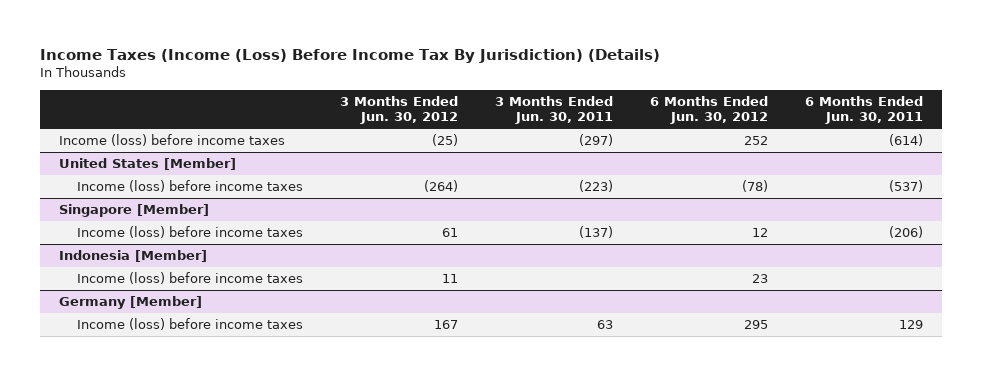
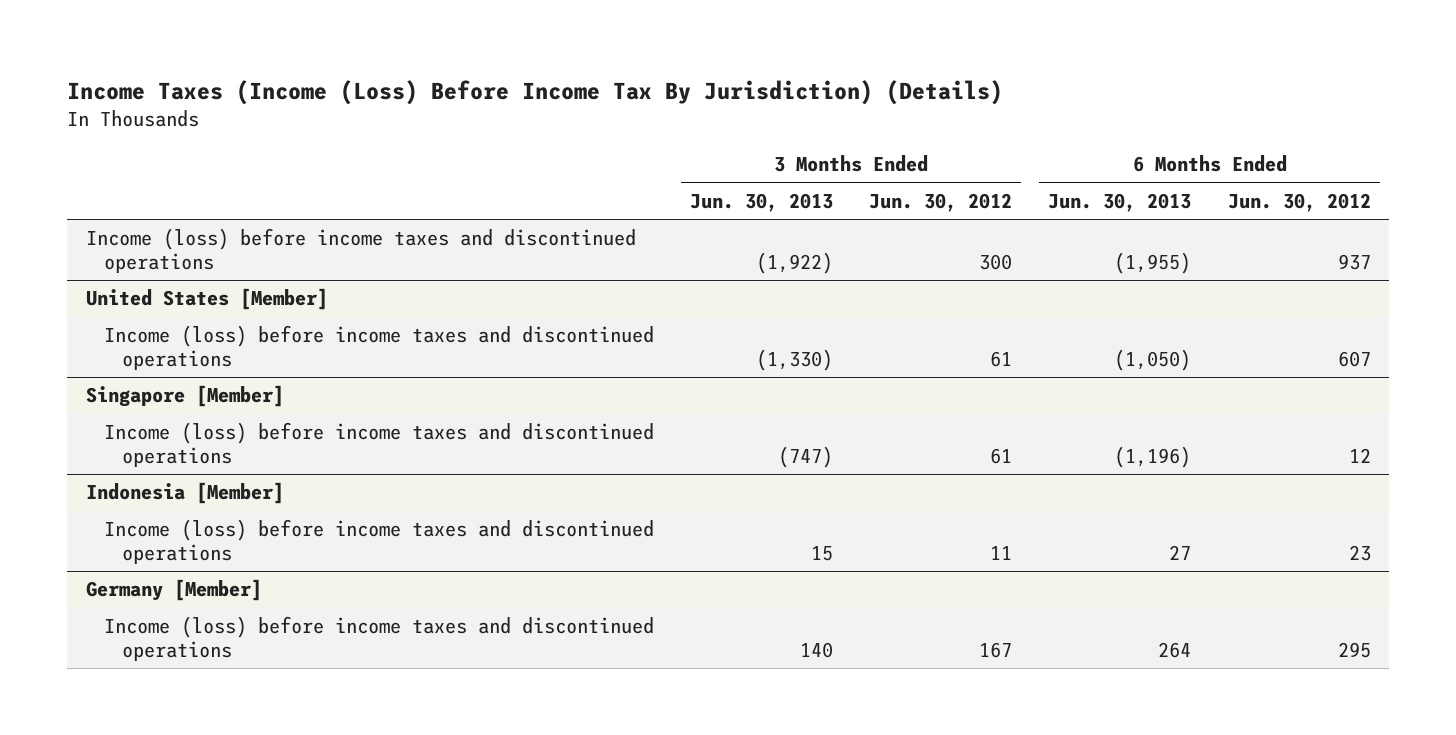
[495,96,614,125] 3 Months Ended Jun. 30, 2011 -> none
[805,96,924,125] 6 Months Ended Jun. 30, 2011 -> none
none -> [690,192,834,212] Jun. 30, 2013
none -> [1048,192,1192,212] Jun. 30, 2013
[58,134,285,147] Income (loss) before income taxes -> [85,228,636,273] Income (loss) before income taxes and discontinued operations
[431,134,458,147] (25) -> [979,253,1013,270] 300
[744,136,769,146] 252 -> [1337,253,1371,270] 937
[76,180,303,193] Income (loss) before income taxes -> [103,325,654,370] Income (loss) before income taxes and discontinued operations
[423,180,458,193] (264) -> [990,350,1013,367] 61
[742,180,769,193] (78) -> [1337,350,1371,367] 607
[76,226,303,239] Income (loss) before income taxes -> [103,422,654,467] Income (loss) before income taxes and discontinued operations
[76,272,303,285] Income (loss) before income taxes -> [103,519,654,564] Income (loss) before income taxes and discontinued operations
[76,318,303,331] Income (loss) before income taxes -> [103,616,654,661] Income (loss) before income taxes and discontinued operations

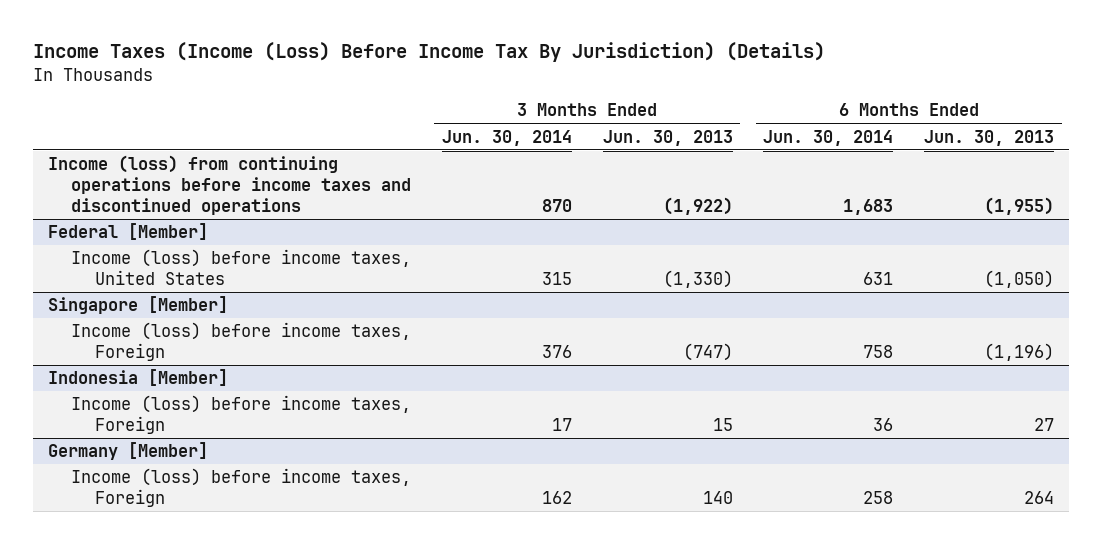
[869,192,1013,212] Jun. 30, 2012 -> none
[1227,192,1371,212] Jun. 30, 2012 -> none
none -> [441,129,572,146] Jun. 30, 2014
none -> [763,129,894,146] Jun. 30, 2014
[85,288,328,311] United States [Member] -> none
[85,228,636,273] Income (loss) before income taxes and discontinued operations -> [47,155,412,215] Income (loss) from continuing operations before income taxes and discontinued operations
none -> [47,223,208,241] Federal [Member]
[103,325,654,370] Income (loss) before income taxes and discontinued operations -> [71,249,412,285] Income (loss) before income taxes, United States
[103,422,654,467] Income (loss) before income taxes and discontinued operations -> [71,322,412,361] Income (loss) before income taxes, Foreign
[103,519,654,564] Income (loss) before income taxes and discontinued operations -> [71,395,412,434] Income (loss) before income taxes, Foreign
[103,616,654,661] Income (loss) before income taxes and discontinued operations -> [71,468,412,507] Income (loss) before income taxes, Foreign

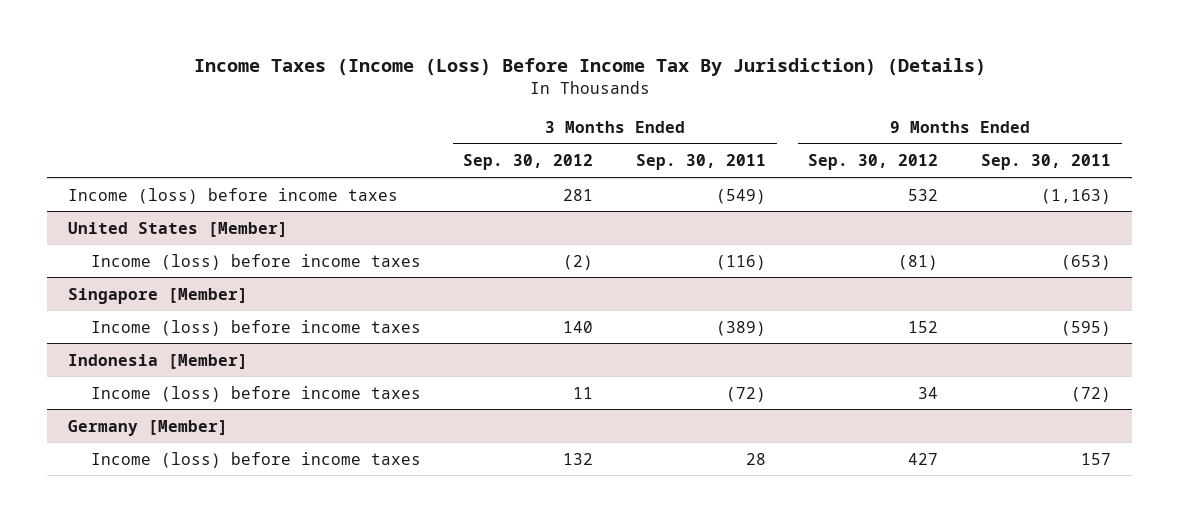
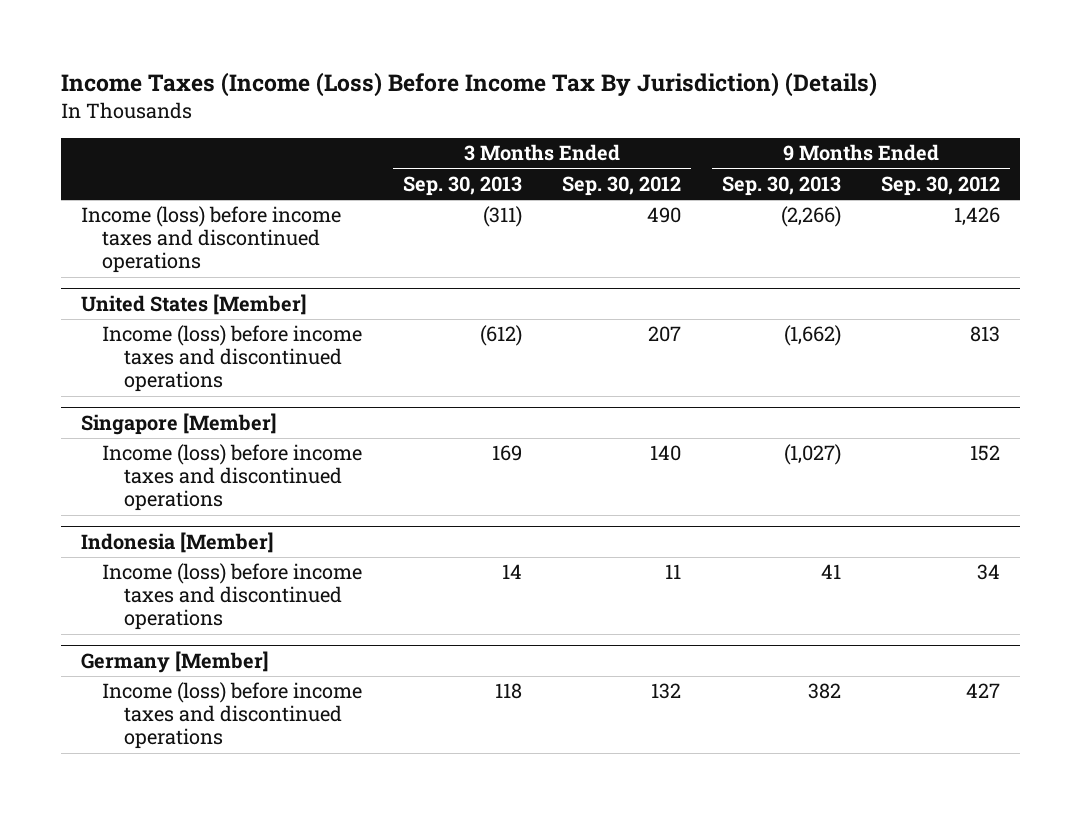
[635,154,766,171] Sep. 30, 2011 -> none
[981,154,1112,171] Sep. 30, 2011 -> none
none -> [402,175,522,196] Sep. 30, 2013
none -> [721,175,841,196] Sep. 30, 2013
[68,187,399,204] Income (loss) before income taxes -> [80,206,341,274] Income (loss) before income taxes and discontinued operations
[563,188,594,201] 281 -> [647,207,682,224] 490
[908,188,939,201] 532 -> [954,207,1001,227] 1,426
[90,253,421,270] Income (loss) before income taxes -> [102,325,363,393] Income (loss) before income taxes and discontinued operations
[563,254,594,270] (2) -> [648,326,682,343] 207
[898,254,939,270] (81) -> [970,326,1001,343] 813
[90,319,421,336] Income (loss) before income taxes -> [102,444,363,512] Income (loss) before income taxes and discontinued operations
[90,385,421,402] Income (loss) before income taxes -> [102,563,363,631] Income (loss) before income taxes and discontinued operations
[90,451,421,468] Income (loss) before income taxes -> [102,682,363,750] Income (loss) before income taxes and discontinued operations

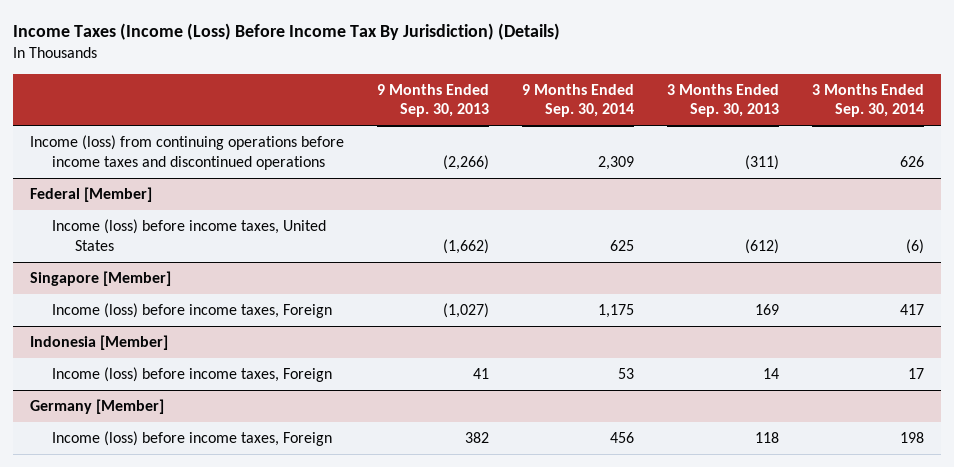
[562,175,682,196] Sep. 30, 2012 -> none
[881,175,1001,196] Sep. 30, 2012 -> none
none -> [522,83,635,118] 9 Months Ended Sep. 30, 2014
none -> [812,83,925,118] 3 Months Ended Sep. 30, 2014
[80,293,307,315] United States [Member] -> none
[80,206,341,274] Income (loss) before income taxes and discontinued operations -> [29,134,344,170] Income (loss) from continuing operations before income taxes and discontinued operations
none -> [29,186,152,202] Federal [Member]
[102,325,363,393] Income (loss) before income taxes and discontinued operations -> [52,218,327,251] Income (loss) before income taxes, United States
[102,444,363,512] Income (loss) before income taxes and discontinued operations -> [52,302,333,318] Income (loss) before income taxes, Foreign
[102,563,363,631] Income (loss) before income taxes and discontinued operations -> [52,366,333,382] Income (loss) before income taxes, Foreign
[102,682,363,750] Income (loss) before income taxes and discontinued operations -> [52,430,333,446] Income (loss) before income taxes, Foreign

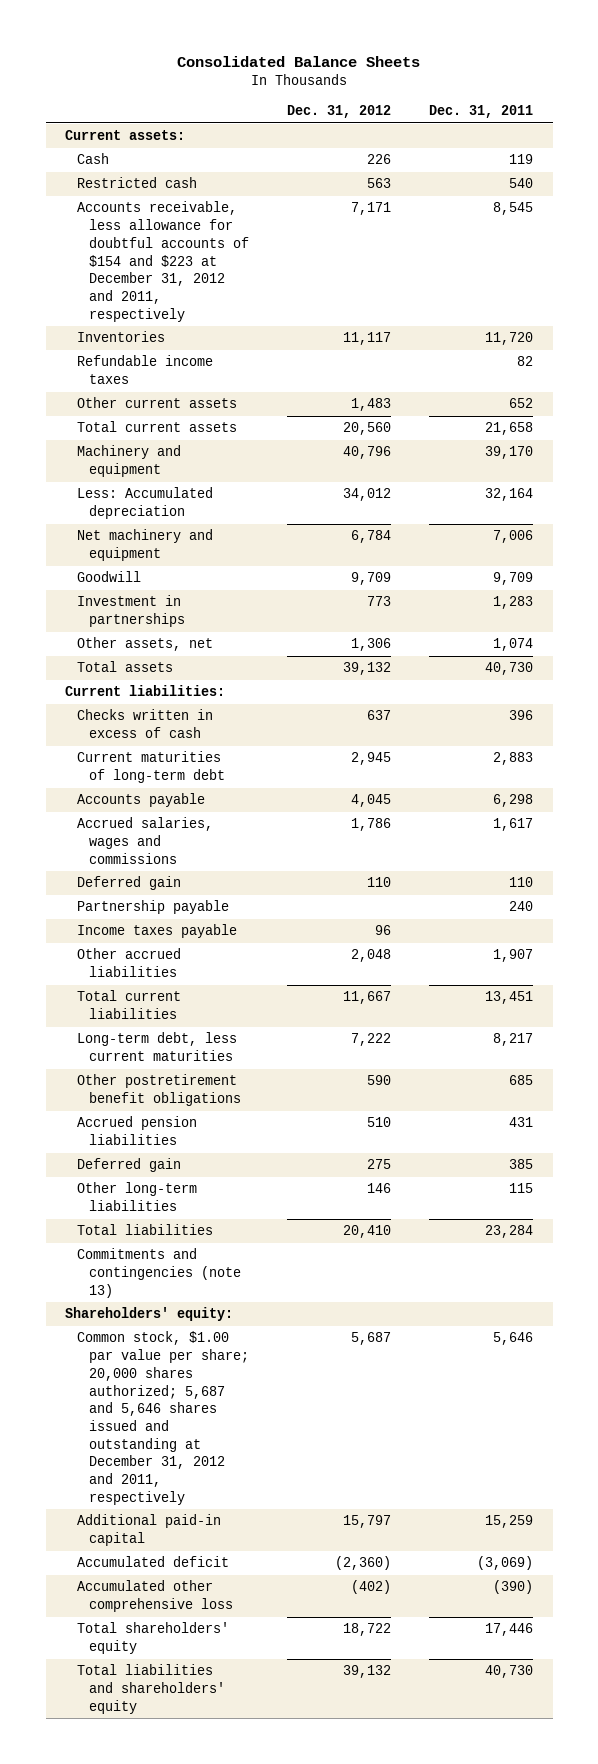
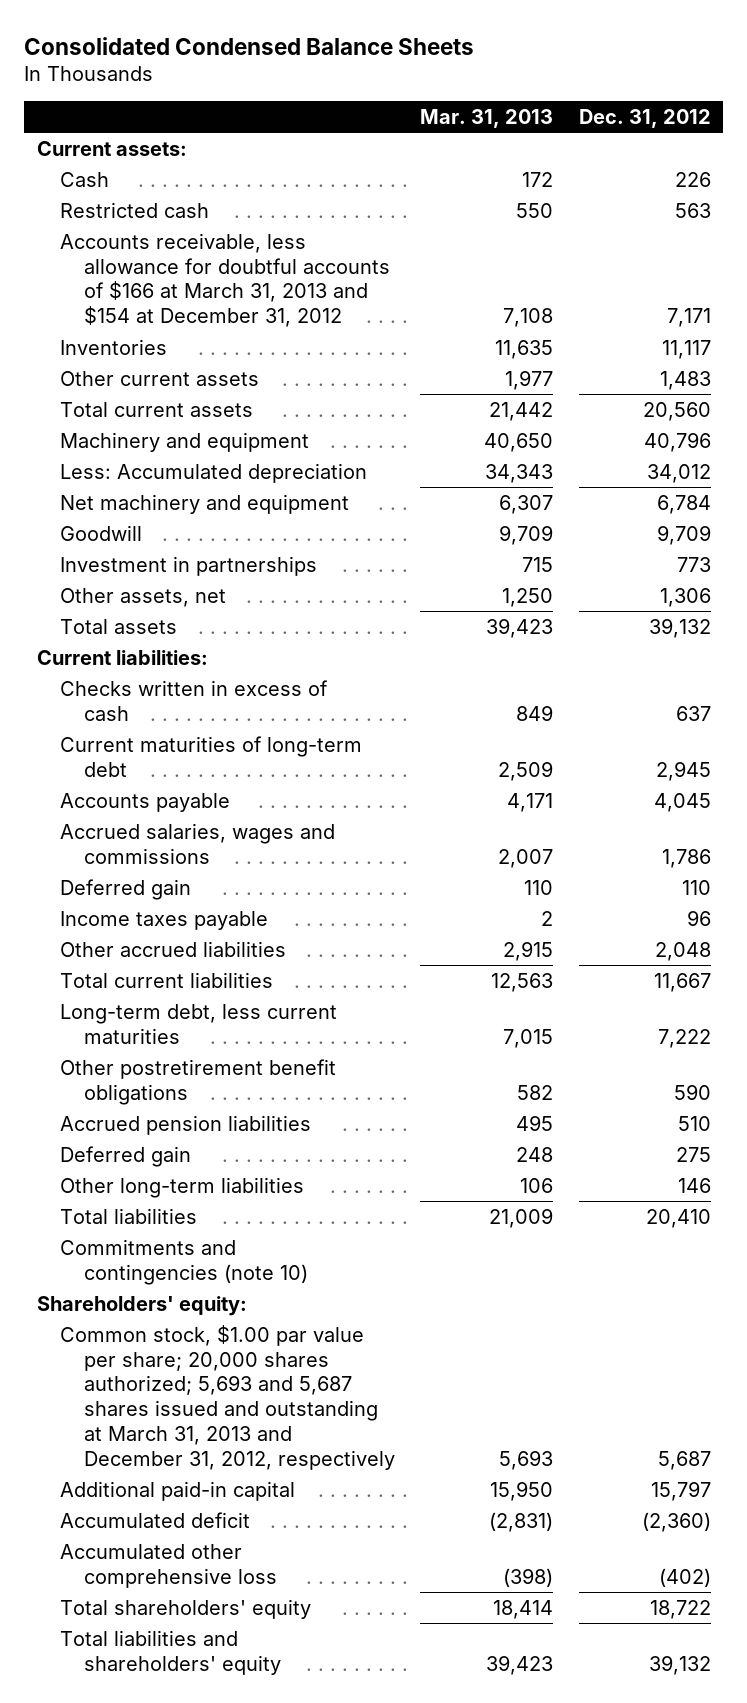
[177,55,421,67] Consolidated Balance Sheets -> [23,36,474,55] Consolidated Condensed Balance Sheets
[429,105,534,119] Dec. 31, 2011 -> none
none -> [420,108,554,128] Mar. 31, 2013
[76,201,250,322] Accounts receivable, less allowance for doubtful accounts of $154 and $223 at December 31, 2012 and 2011, respectively -> [60,232,390,328] Accounts receivable, less allowance for doubtful accounts of $166 at March 31, 2013 and $154 at December 31, 2012
[76,355,213,385] Refundable income taxes -> none
[76,900,229,915] Partnership payable -> none
[76,1248,242,1298] Commitments and contingencies (note 13) -> [60,1238,308,1285] Commitments and contingencies (note 10)
[76,1331,250,1505] Common stock, $1.00 par value per share; 20,000 shares authorized; 5,687 and 5,646 shares issued and outstanding at December 31, 2012 and 2011, respectively -> [60,1324,395,1470] Common stock, $1.00 par value per share; 20,000 shares authorized; 5,693 and 5,687 shares issued and outstanding at March 31, 2013 and December 31, 2012, respectively

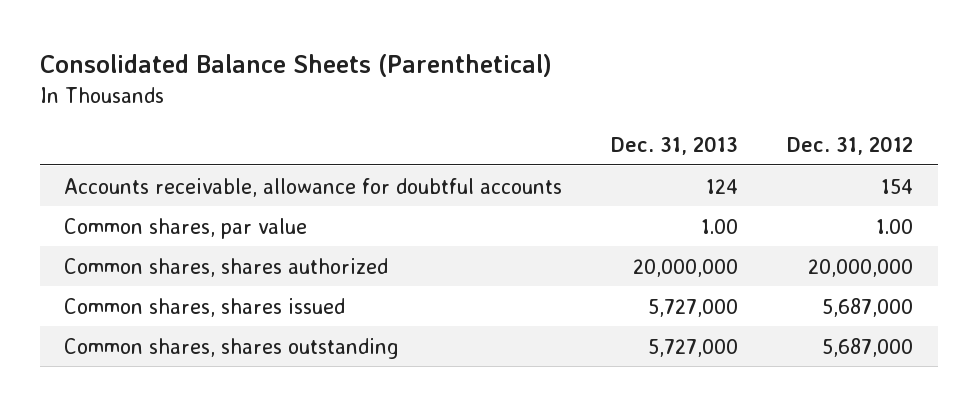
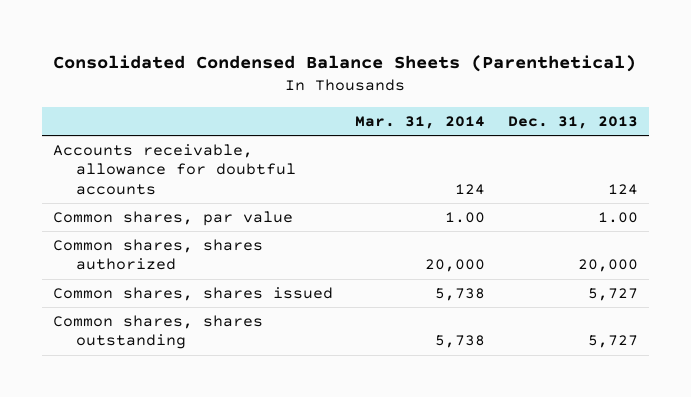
[39,54,552,78] Consolidated Balance Sheets (Parenthetical) -> [53,54,637,72] Consolidated Condensed Balance Sheets (Parenthetical)
[787,135,914,155] Dec. 31, 2012 -> none
none -> [355,115,486,129] Mar. 31, 2014
[633,258,739,277] 20,000,000 -> [577,259,638,273] 20,000
[648,298,739,317] 5,727,000 -> [587,288,638,302] 5,727
[648,338,739,357] 5,727,000 -> [587,335,638,349] 5,727

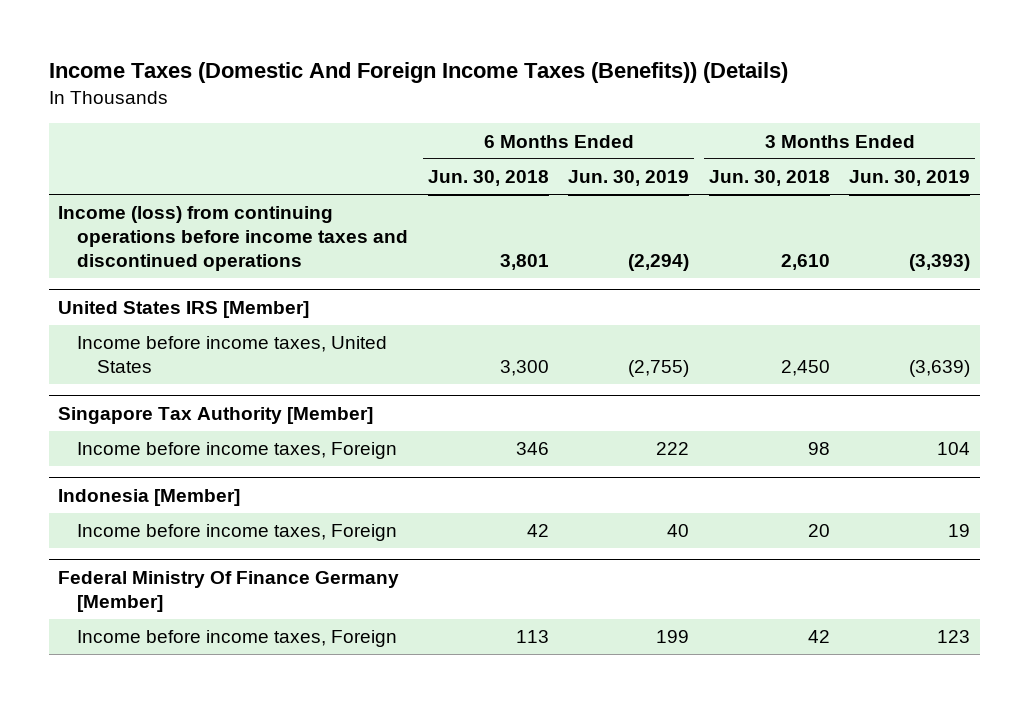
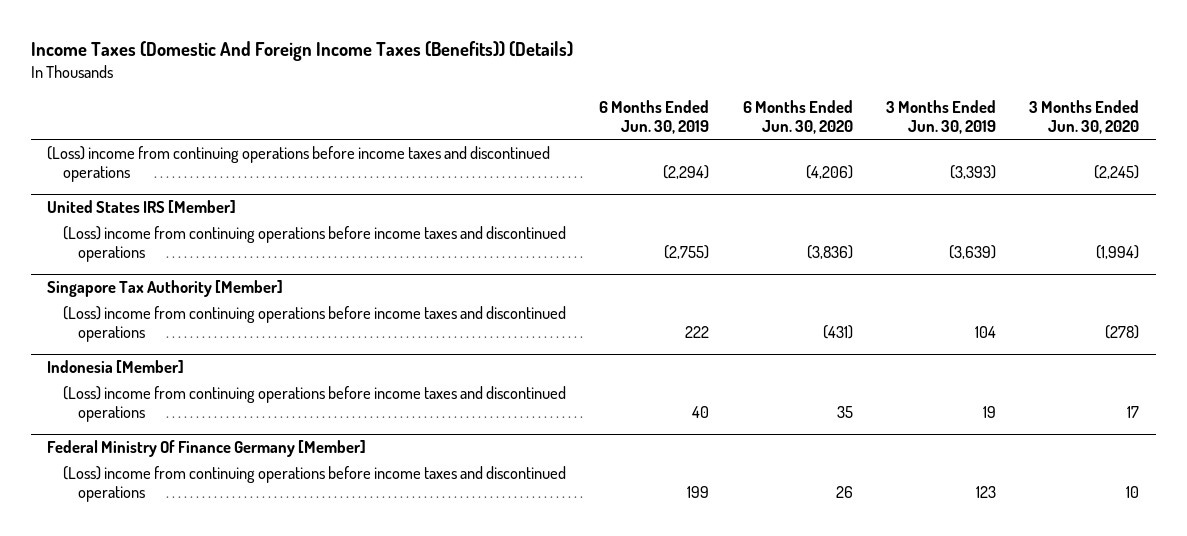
[427,170,549,187] Jun. 30, 2018 -> none
[708,170,830,187] Jun. 30, 2018 -> none
none -> [742,100,853,135] 6 Months Ended Jun. 30, 2020
none -> [1029,100,1140,135] 3 Months Ended Jun. 30, 2020
[58,206,409,271] Income (loss) from continuing operations before income taxes and discontinued operations -> [47,145,551,183] (Loss) income from continuing operations before income taxes and discontinued operations
[77,336,388,373] Income before income taxes, United States -> [62,225,566,263] (Loss) income from continuing operations before income taxes and discontinued operations
[77,442,398,460] Income before income taxes, Foreign -> [62,305,566,343] (Loss) income from continuing operations before income taxes and discontinued operations
[77,524,398,542] Income before income taxes, Foreign -> [62,385,566,423] (Loss) income from continuing operations before income taxes and discontinued operations
[77,630,398,648] Income before income taxes, Foreign -> [62,465,566,503] (Loss) income from continuing operations before income taxes and discontinued operations

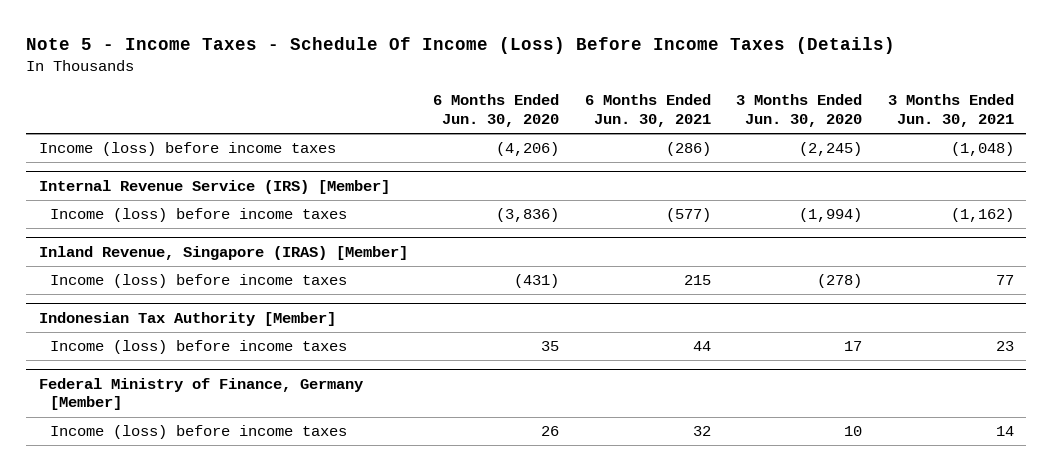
[30,41,573,62] Income Taxes (Domestic And Foreign Income Taxes (Benefits)) (Details) -> [26,37,896,55] Note 5 - Income Taxes - Schedule Of Income (Loss) Before Income Taxes (Details)
[599,100,710,135] 6 Months Ended Jun. 30, 2019 -> none
[885,100,996,135] 3 Months Ended Jun. 30, 2019 -> none
none -> [584,94,711,128] 6 Months Ended Jun. 30, 2021
none -> [887,94,1014,128] 3 Months Ended Jun. 30, 2021
[47,145,551,183] (Loss) income from continuing operations before income taxes and discontinued operations -> [39,142,337,157] Income (loss) before income taxes
[47,200,237,214] United States IRS [Member] -> [39,179,391,194] Internal Revenue Service (IRS) [Member]
[62,225,566,263] (Loss) income from continuing operations before income taxes and discontinued operations -> [50,208,348,223] Income (loss) before income taxes
[47,280,284,298] Singapore Tax Authority [Member] -> [39,245,409,260] Inland Revenue, Singapore (IRAS) [Member]
[62,305,566,343] (Loss) income from continuing operations before income taxes and discontinued operations -> [50,274,348,289] Income (loss) before income taxes
[47,360,185,374] Indonesia [Member] -> [39,311,337,326] Indonesian Tax Authority [Member]
[62,385,566,423] (Loss) income from continuing operations before income taxes and discontinued operations -> [50,340,348,355] Income (loss) before income taxes
[47,440,367,458] Federal Ministry Of Finance Germany [Member] -> [39,377,364,411] Federal Ministry of Finance, Germany [Member]
[62,465,566,503] (Loss) income from continuing operations before income taxes and discontinued operations -> [50,425,348,440] Income (loss) before income taxes

